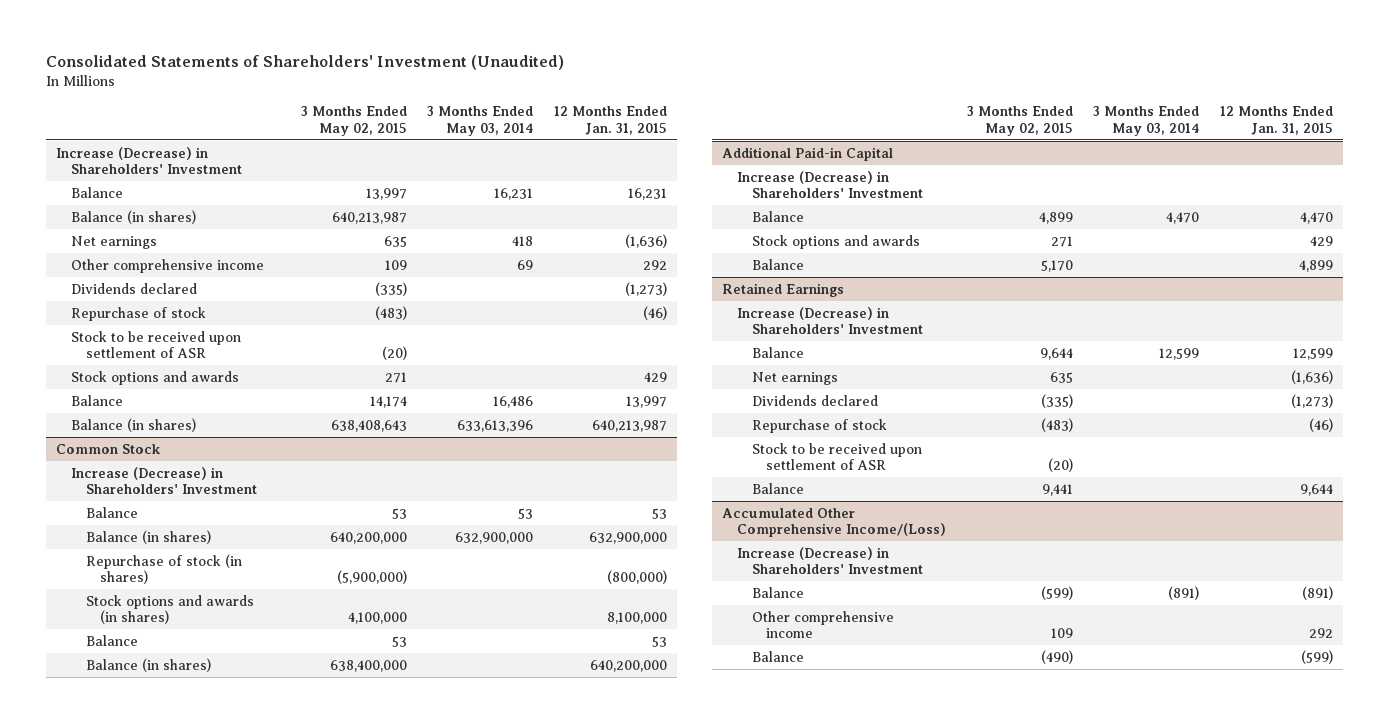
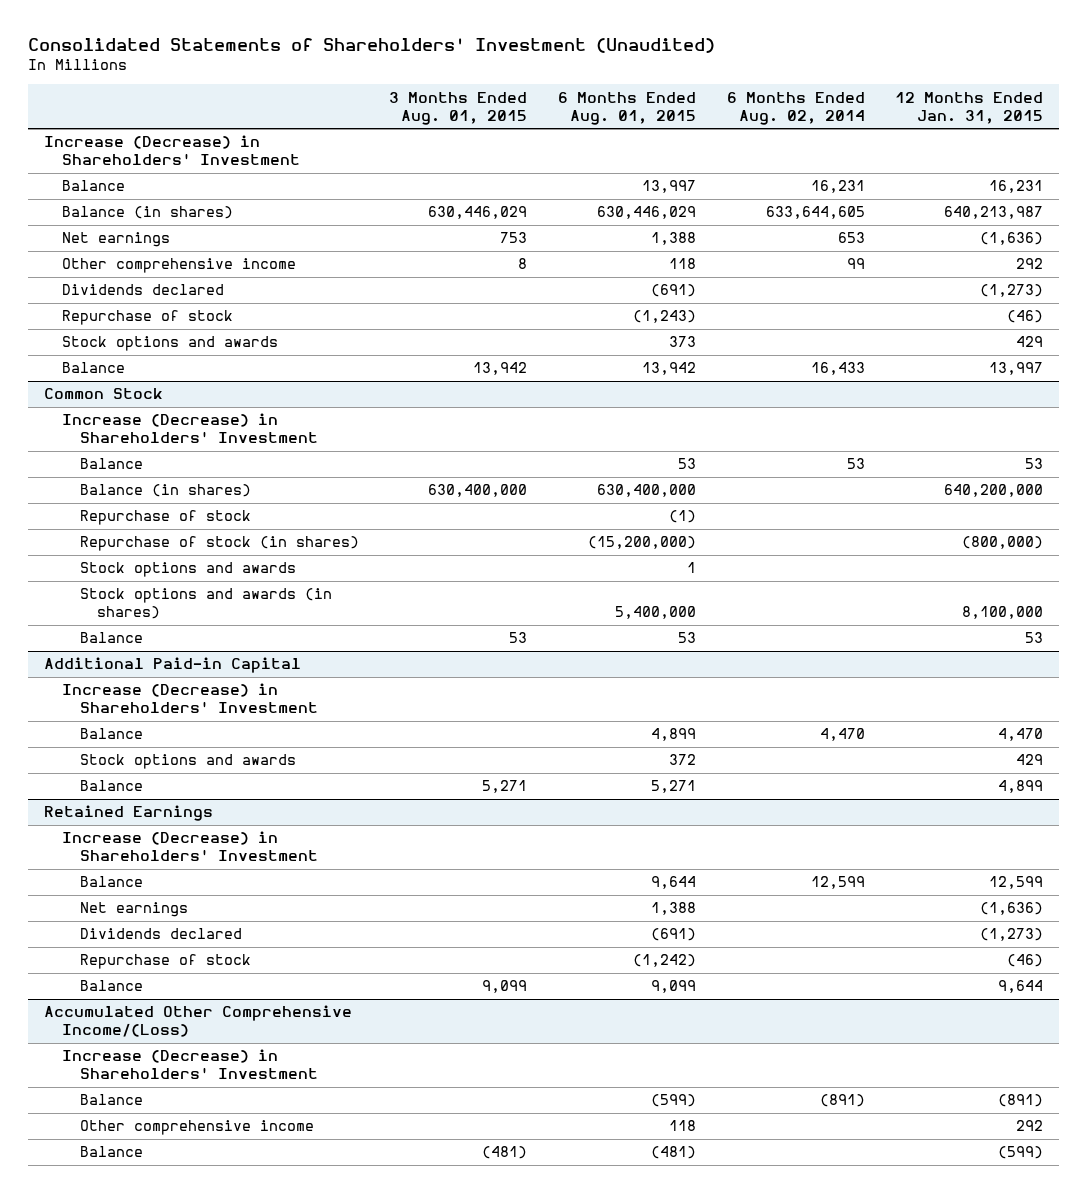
[300,106,407,136] 3 Months Ended May 02, 2015 -> none
[427,106,534,136] 3 Months Ended May 03, 2014 -> none
none -> [389,91,528,125] 3 Months Ended Aug. 01, 2015
none -> [557,91,696,125] 6 Months Ended Aug. 01, 2015
none -> [726,91,865,125] 6 Months Ended Aug. 02, 2014
[71,209,197,224] Balance (in shares) -> none
[71,417,197,432] Balance (in shares) -> [61,206,233,220] Balance (in shares)
[71,330,242,358] Stock to be received upon settlement of ASR -> none
[85,529,211,544] Balance (in shares) -> none
[85,657,211,672] Balance (in shares) -> [79,484,251,498] Balance (in shares)
none -> [79,510,251,526] Repurchase of stock
none -> [79,562,296,578] Stock options and awards
[751,442,922,470] Stock to be received upon settlement of ASR -> none

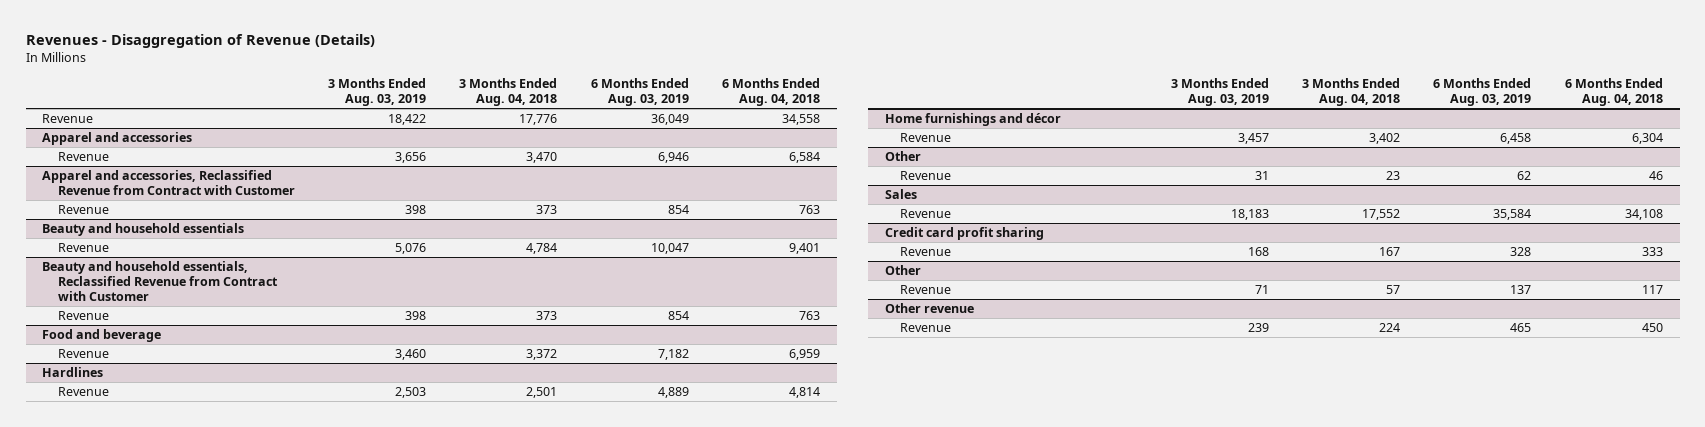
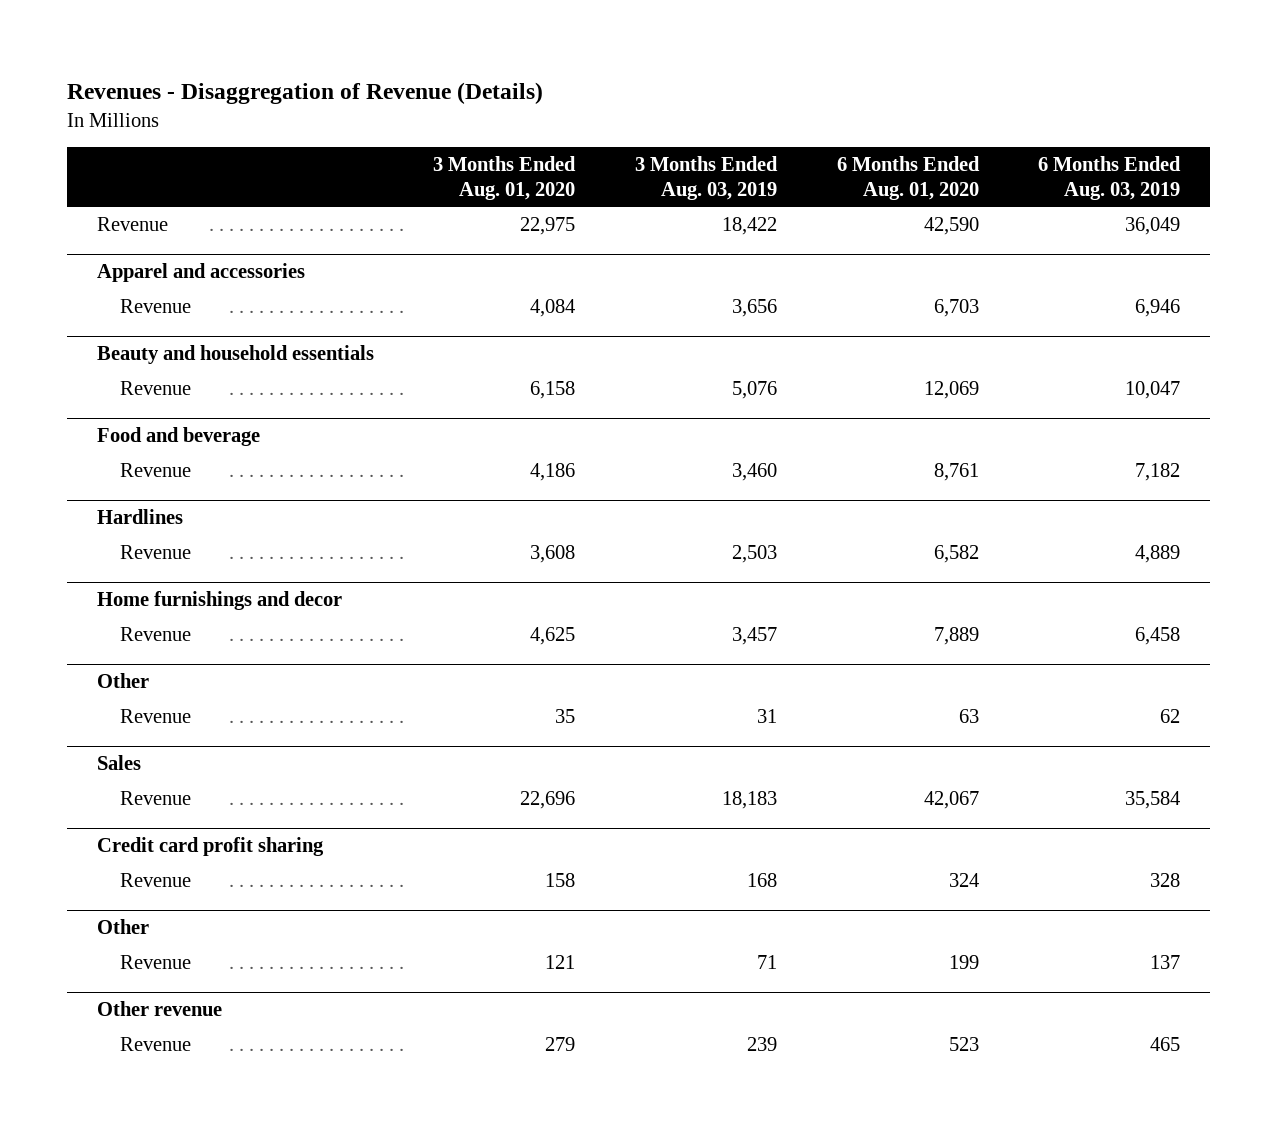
[459,78,558,107] 3 Months Ended Aug. 04, 2018 -> none
[722,78,821,107] 6 Months Ended Aug. 04, 2018 -> none
none -> [433,156,577,200] 3 Months Ended Aug. 01, 2020
none -> [836,156,980,200] 6 Months Ended Aug. 01, 2020
[42,169,295,195] Apparel and accessories, Reclassified Revenue from Contract with Customer -> none
[57,204,109,214] Revenue -> none
[42,260,278,301] Beauty and household essentials, Reclassified Revenue from Contract with Customer -> none
[57,310,109,320] Revenue -> none
[884,112,1061,126] Home furnishings and décor -> [96,591,342,611] Home furnishings and decor

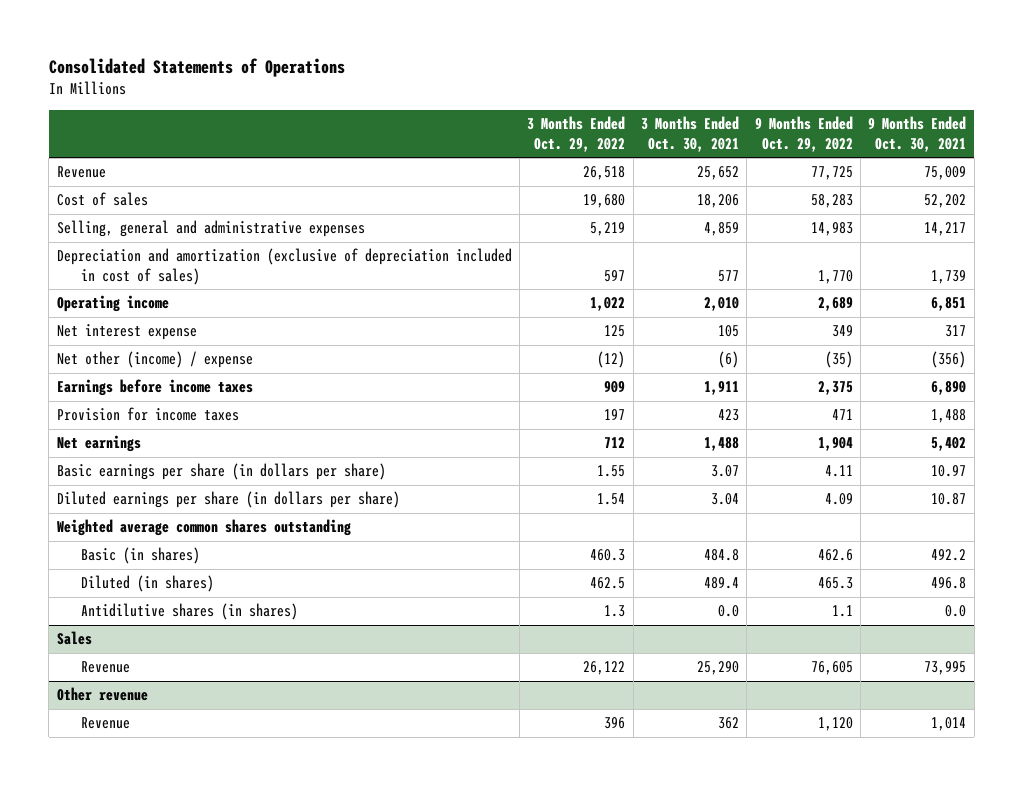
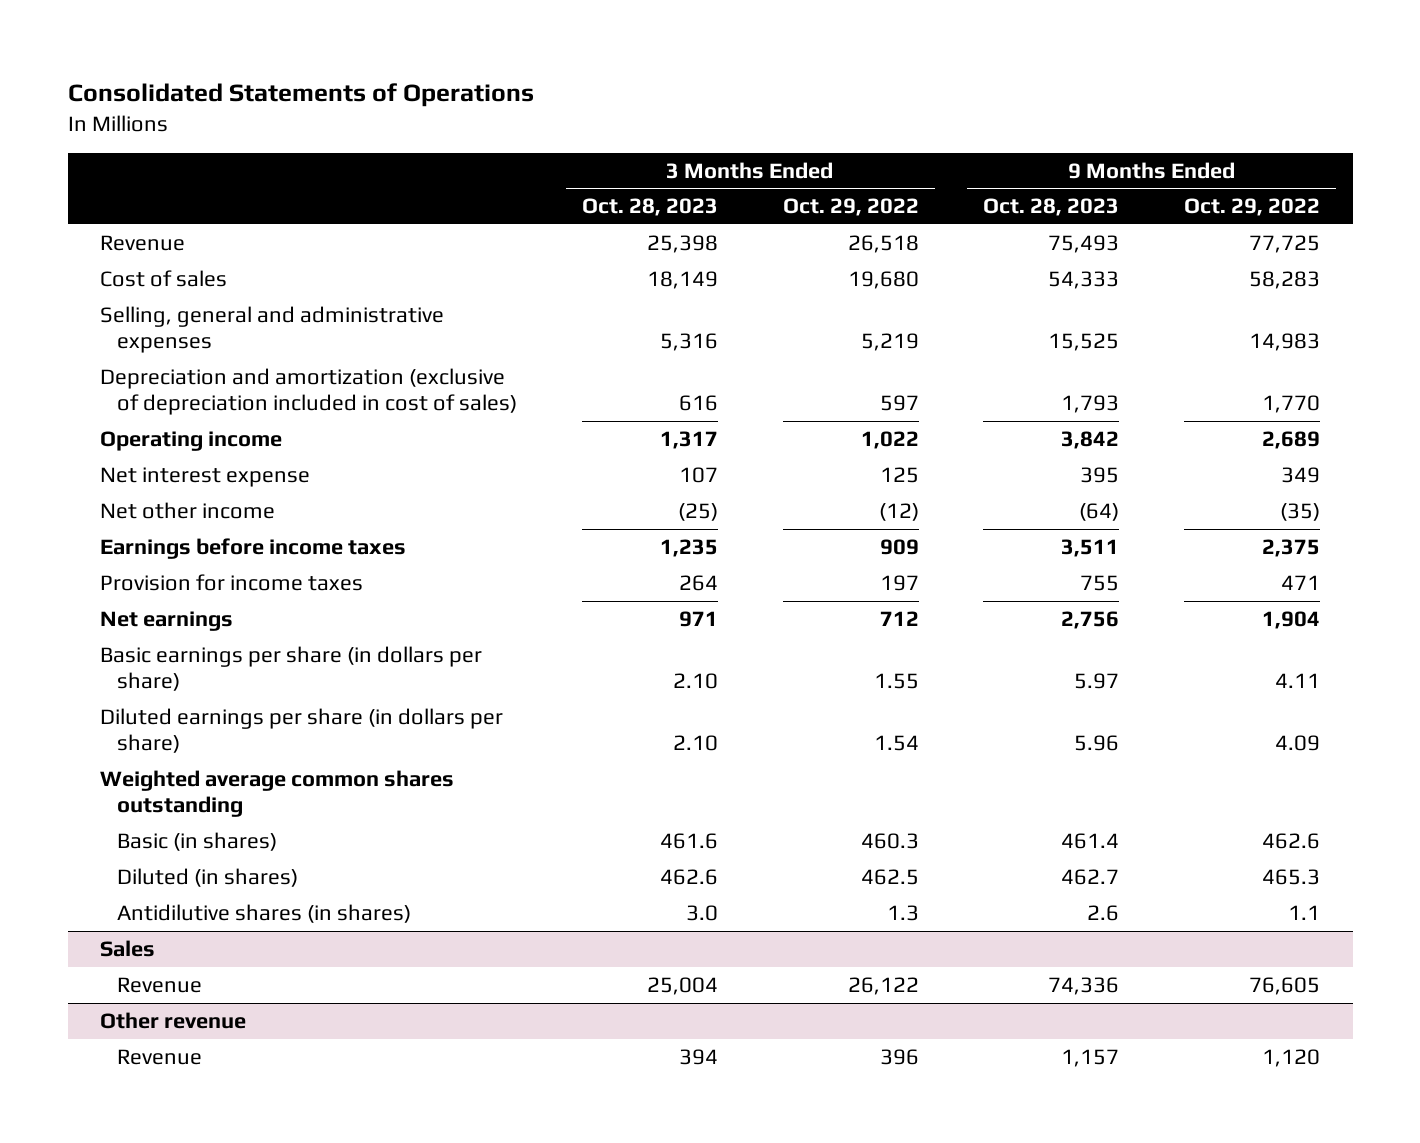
[641,116,740,152] 3 Months Ended Oct. 30, 2021 -> none
[868,116,967,152] 9 Months Ended Oct. 30, 2021 -> none
none -> [581,198,718,217] Oct. 28, 2023
none -> [983,198,1120,217] Oct. 28, 2023
[56,351,253,369] Net other (income) / expense -> [100,501,276,519] Net other income

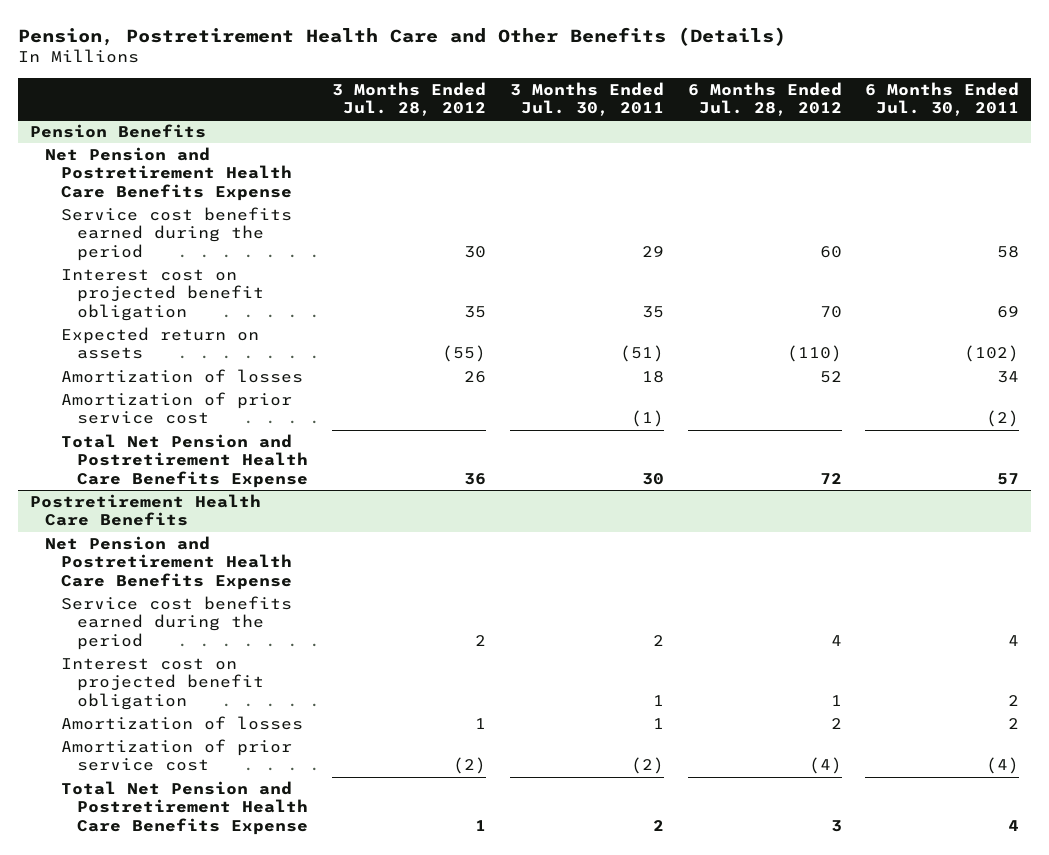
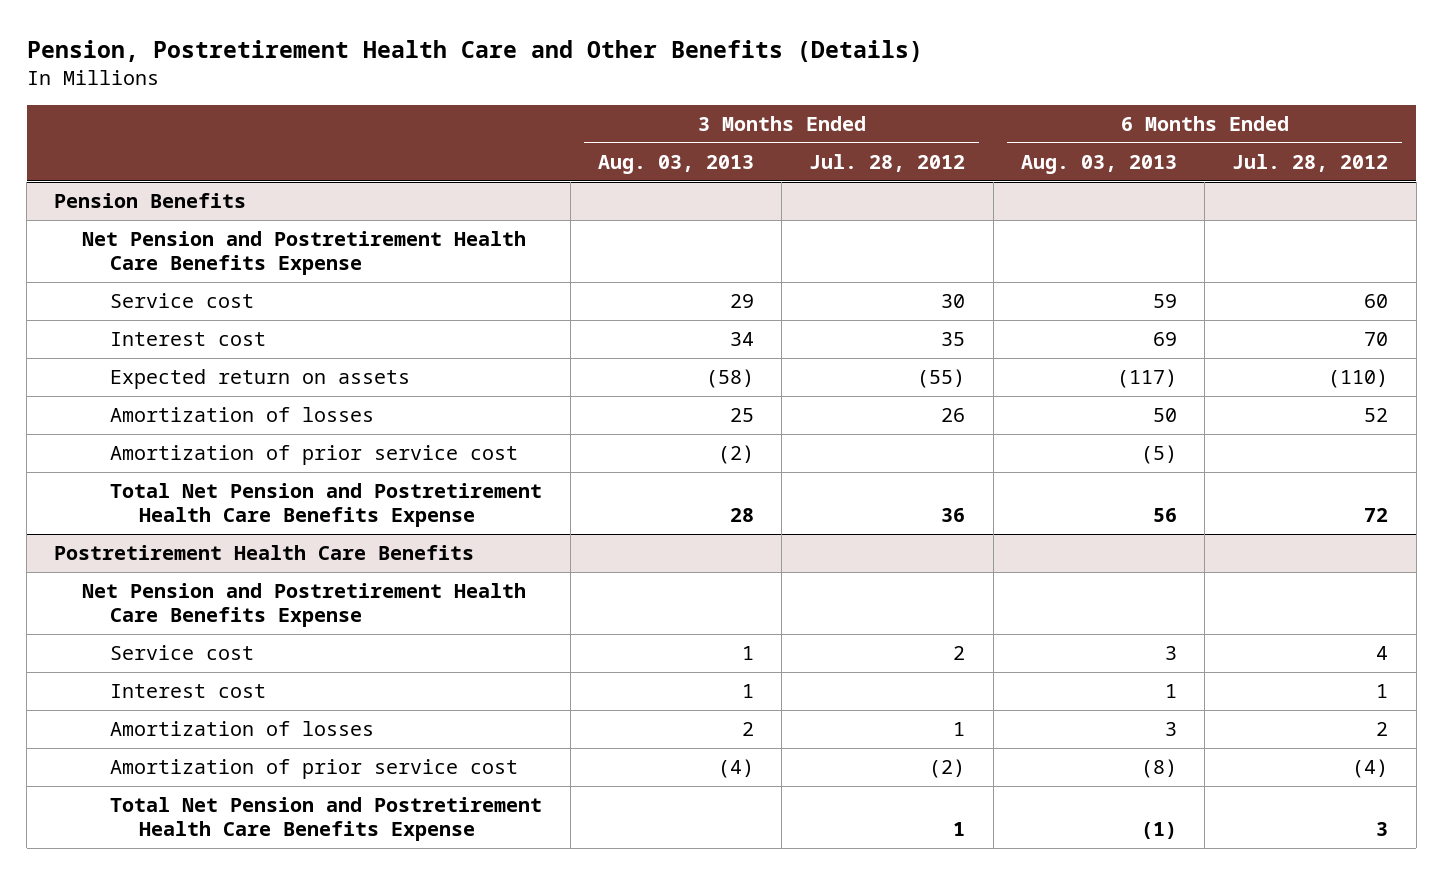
[509,81,664,117] 3 Months Ended Jul. 30, 2011 -> none
[865,81,1020,117] 6 Months Ended Jul. 30, 2011 -> none
none -> [597,155,754,175] Aug. 03, 2013
none -> [1020,155,1177,175] Aug. 03, 2013
[60,206,292,261] Service cost benefits earned during the period -> [110,293,255,309] Service cost
[60,268,264,321] Interest cost on projected benefit obligation -> [110,332,267,347] Interest cost
[60,595,292,650] Service cost benefits earned during the period -> [110,645,255,661] Service cost
[60,657,264,710] Interest cost on projected benefit obligation -> [110,684,267,699] Interest cost

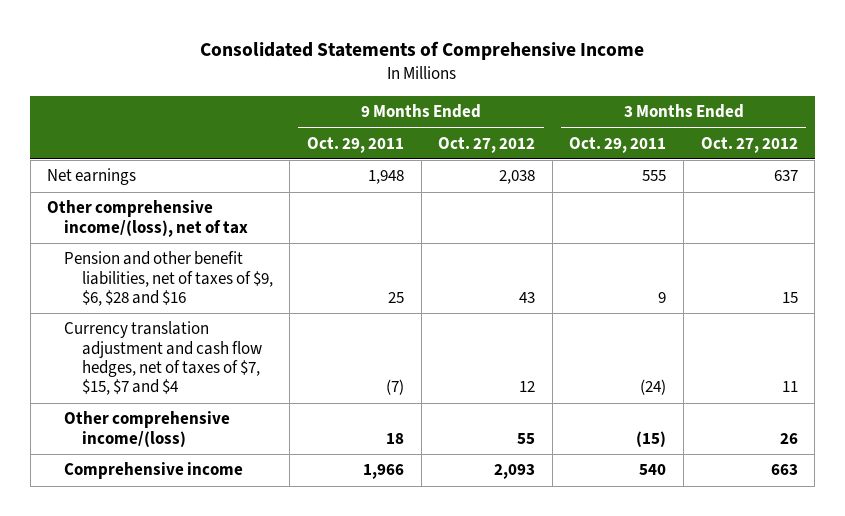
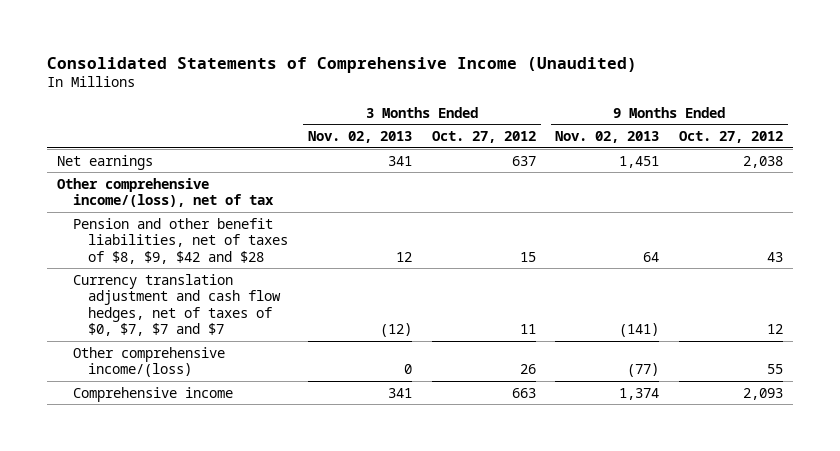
[200,41,645,61] Consolidated Statements of Comprehensive Income -> [47,56,638,73] Consolidated Statements of Comprehensive Income (Unaudited)
[306,136,404,153] Oct. 29, 2011 -> none
[569,136,667,153] Oct. 29, 2011 -> none
none -> [308,131,413,144] Nov. 02, 2013
none -> [555,131,660,144] Nov. 02, 2013
[64,251,273,307] Pension and other benefit liabilities, net of taxes of $9, $6, $28 and $16 -> [72,217,289,264] Pension and other benefit liabilities, net of taxes of $8, $9, $42 and $28
[64,321,262,396] Currency translation adjustment and cash flow hedges, net of taxes of $7, $15, $7 and $4 -> [72,273,282,337] Currency translation adjustment and cash flow hedges, net of taxes of $0, $7, $7 and $7

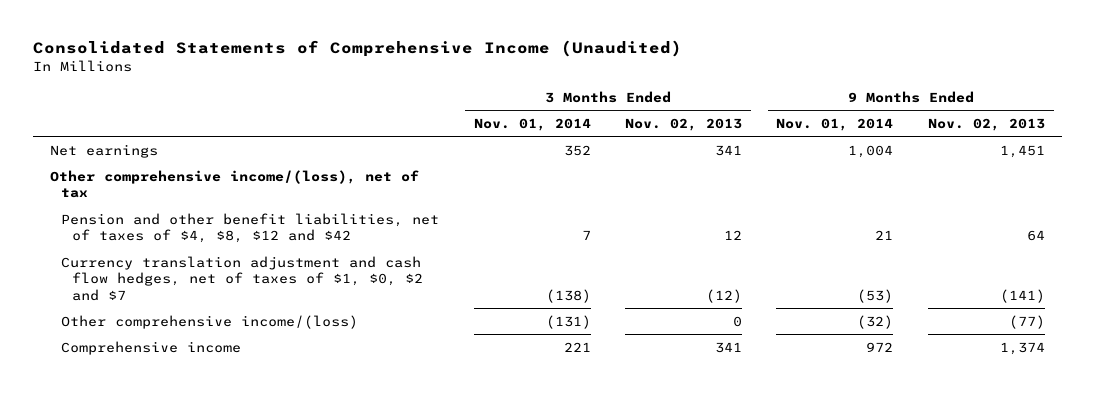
[431,131,536,144] Oct. 27, 2012 -> none
[679,131,784,144] Oct. 27, 2012 -> none
none -> [473,118,591,132] Nov. 01, 2014
none -> [776,118,894,132] Nov. 01, 2014
[72,217,289,264] Pension and other benefit liabilities, net of taxes of $8, $9, $42 and $28 -> [61,212,440,244] Pension and other benefit liabilities, net of taxes of $4, $8, $12 and $42
[72,273,282,337] Currency translation adjustment and cash flow hedges, net of taxes of $0, $7, $7 and $7 -> [61,255,424,301] Currency translation adjustment and cash flow hedges, net of taxes of $1, $0, $2 and $7

